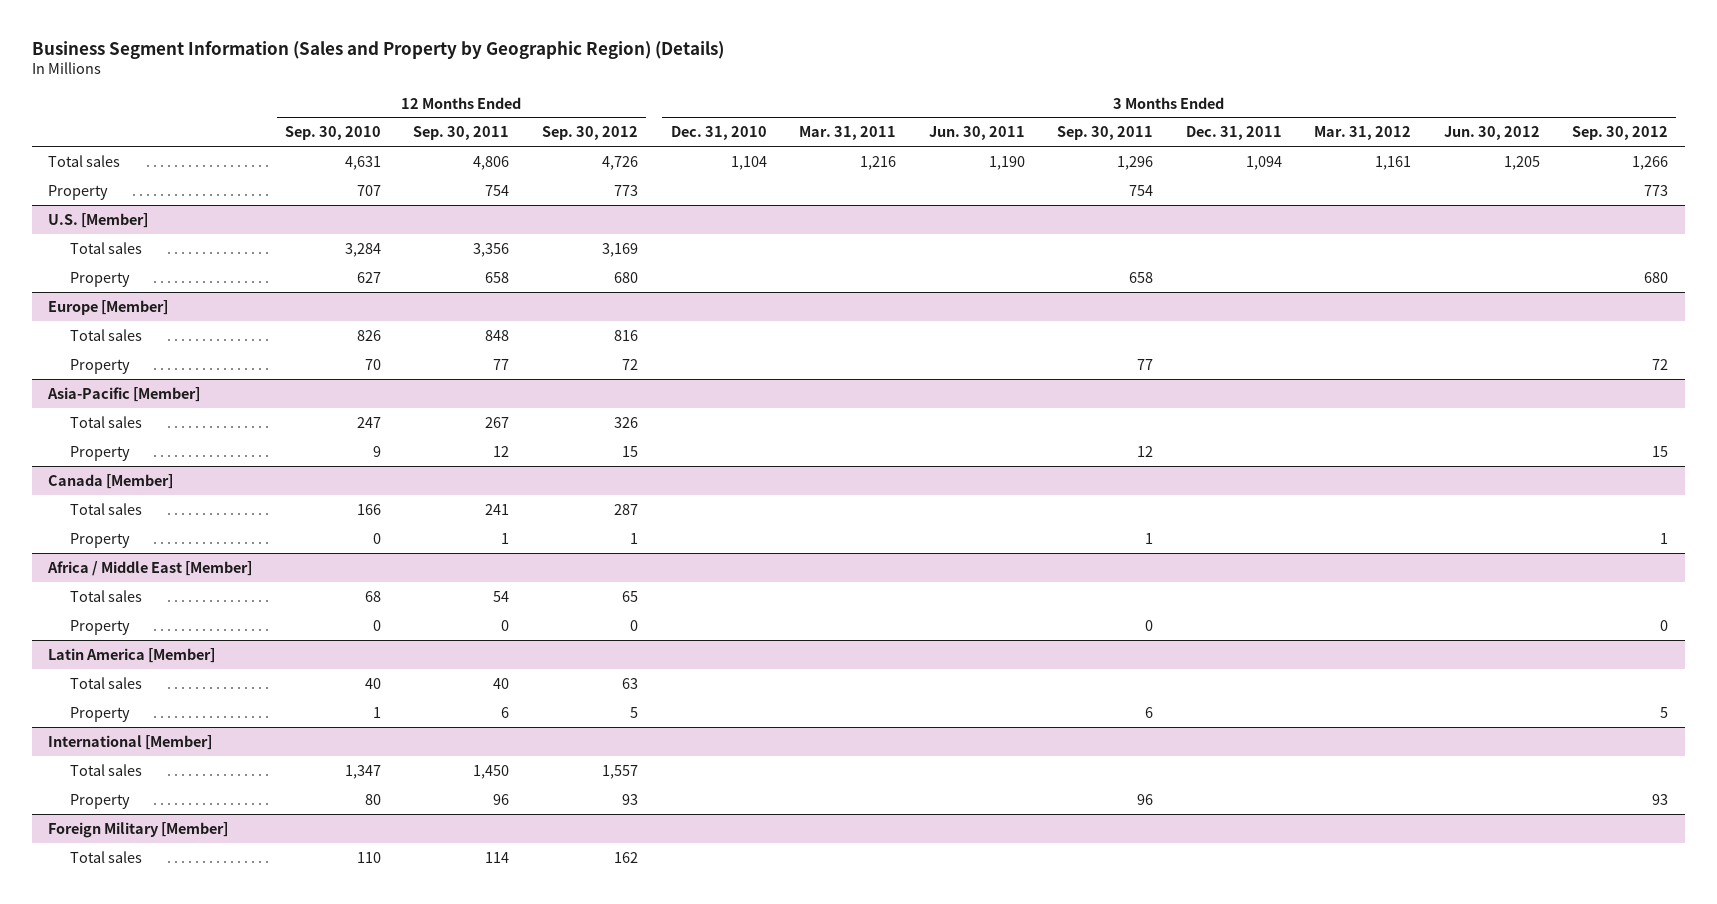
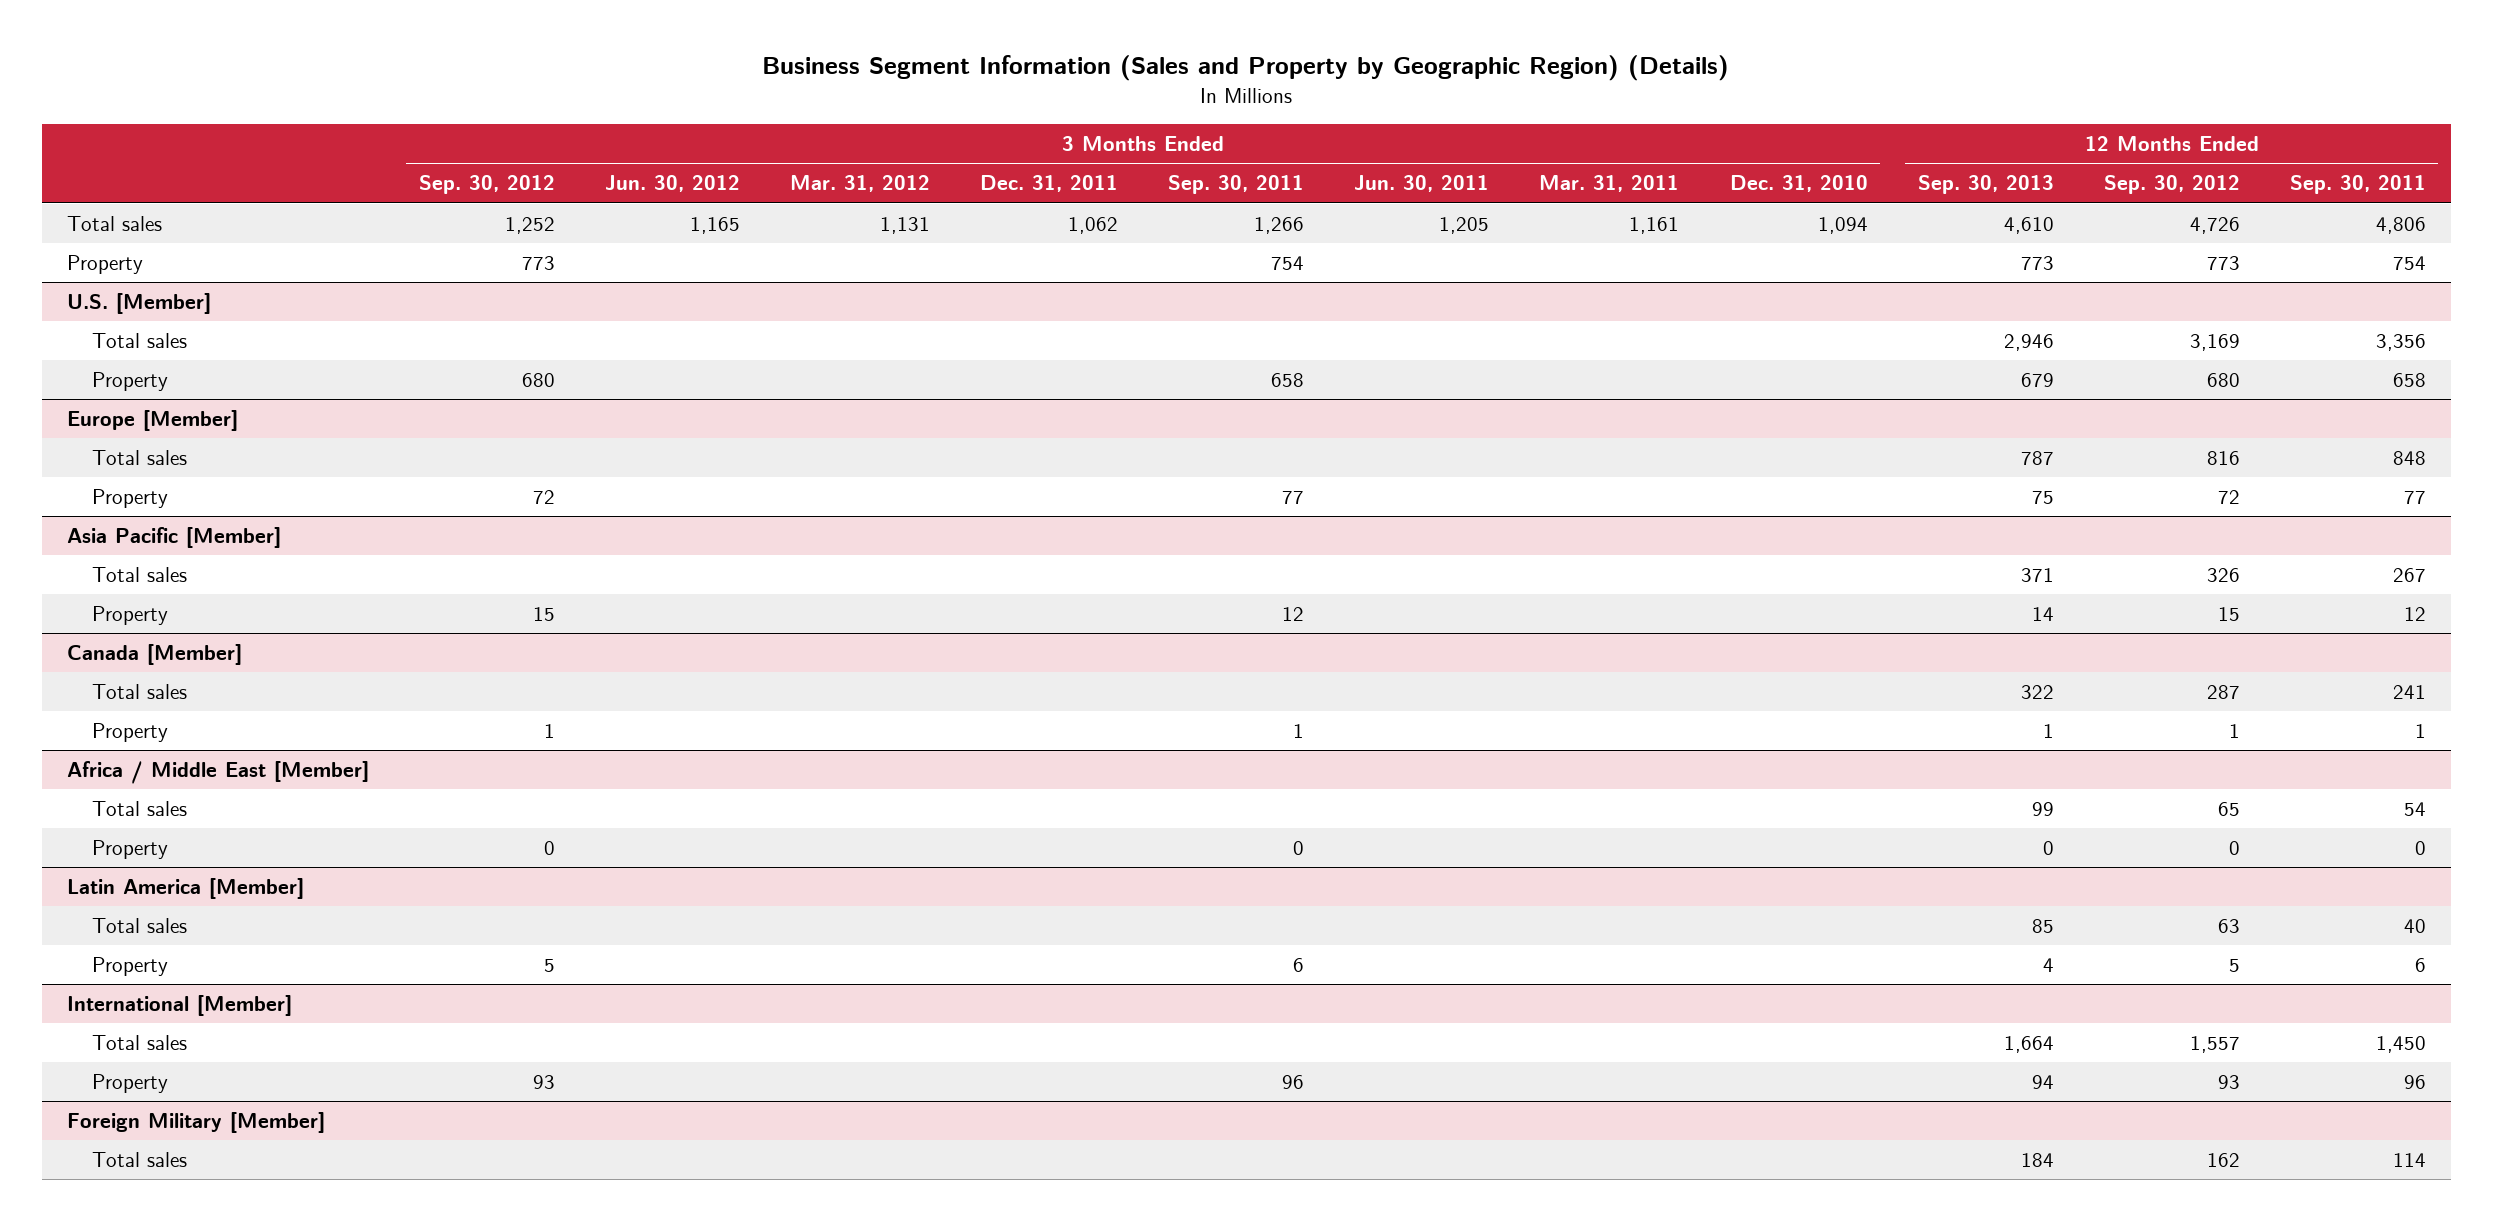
[284,126,381,141] Sep. 30, 2010 -> none
none -> [1917,175,2054,195] Sep. 30, 2013
[730,155,767,170] 1,104 -> [1817,217,1868,235] 1,094
[860,155,897,170] 1,216 -> [1629,217,1680,235] 1,161
[988,155,1025,170] 1,190 -> [1439,217,1490,235] 1,205
[1117,155,1154,170] 1,296 -> [1254,217,1305,235] 1,266
[1245,155,1282,170] 1,094 -> [1068,217,1119,235] 1,062
[1375,155,1412,170] 1,161 -> [879,217,930,235] 1,131
[1503,155,1540,170] 1,205 -> [689,217,740,235] 1,165
[1632,155,1669,170] 1,266 -> [504,217,555,235] 1,252
[47,386,201,402] Asia-Pacific [Member] -> [66,527,281,549] Asia Pacific [Member]

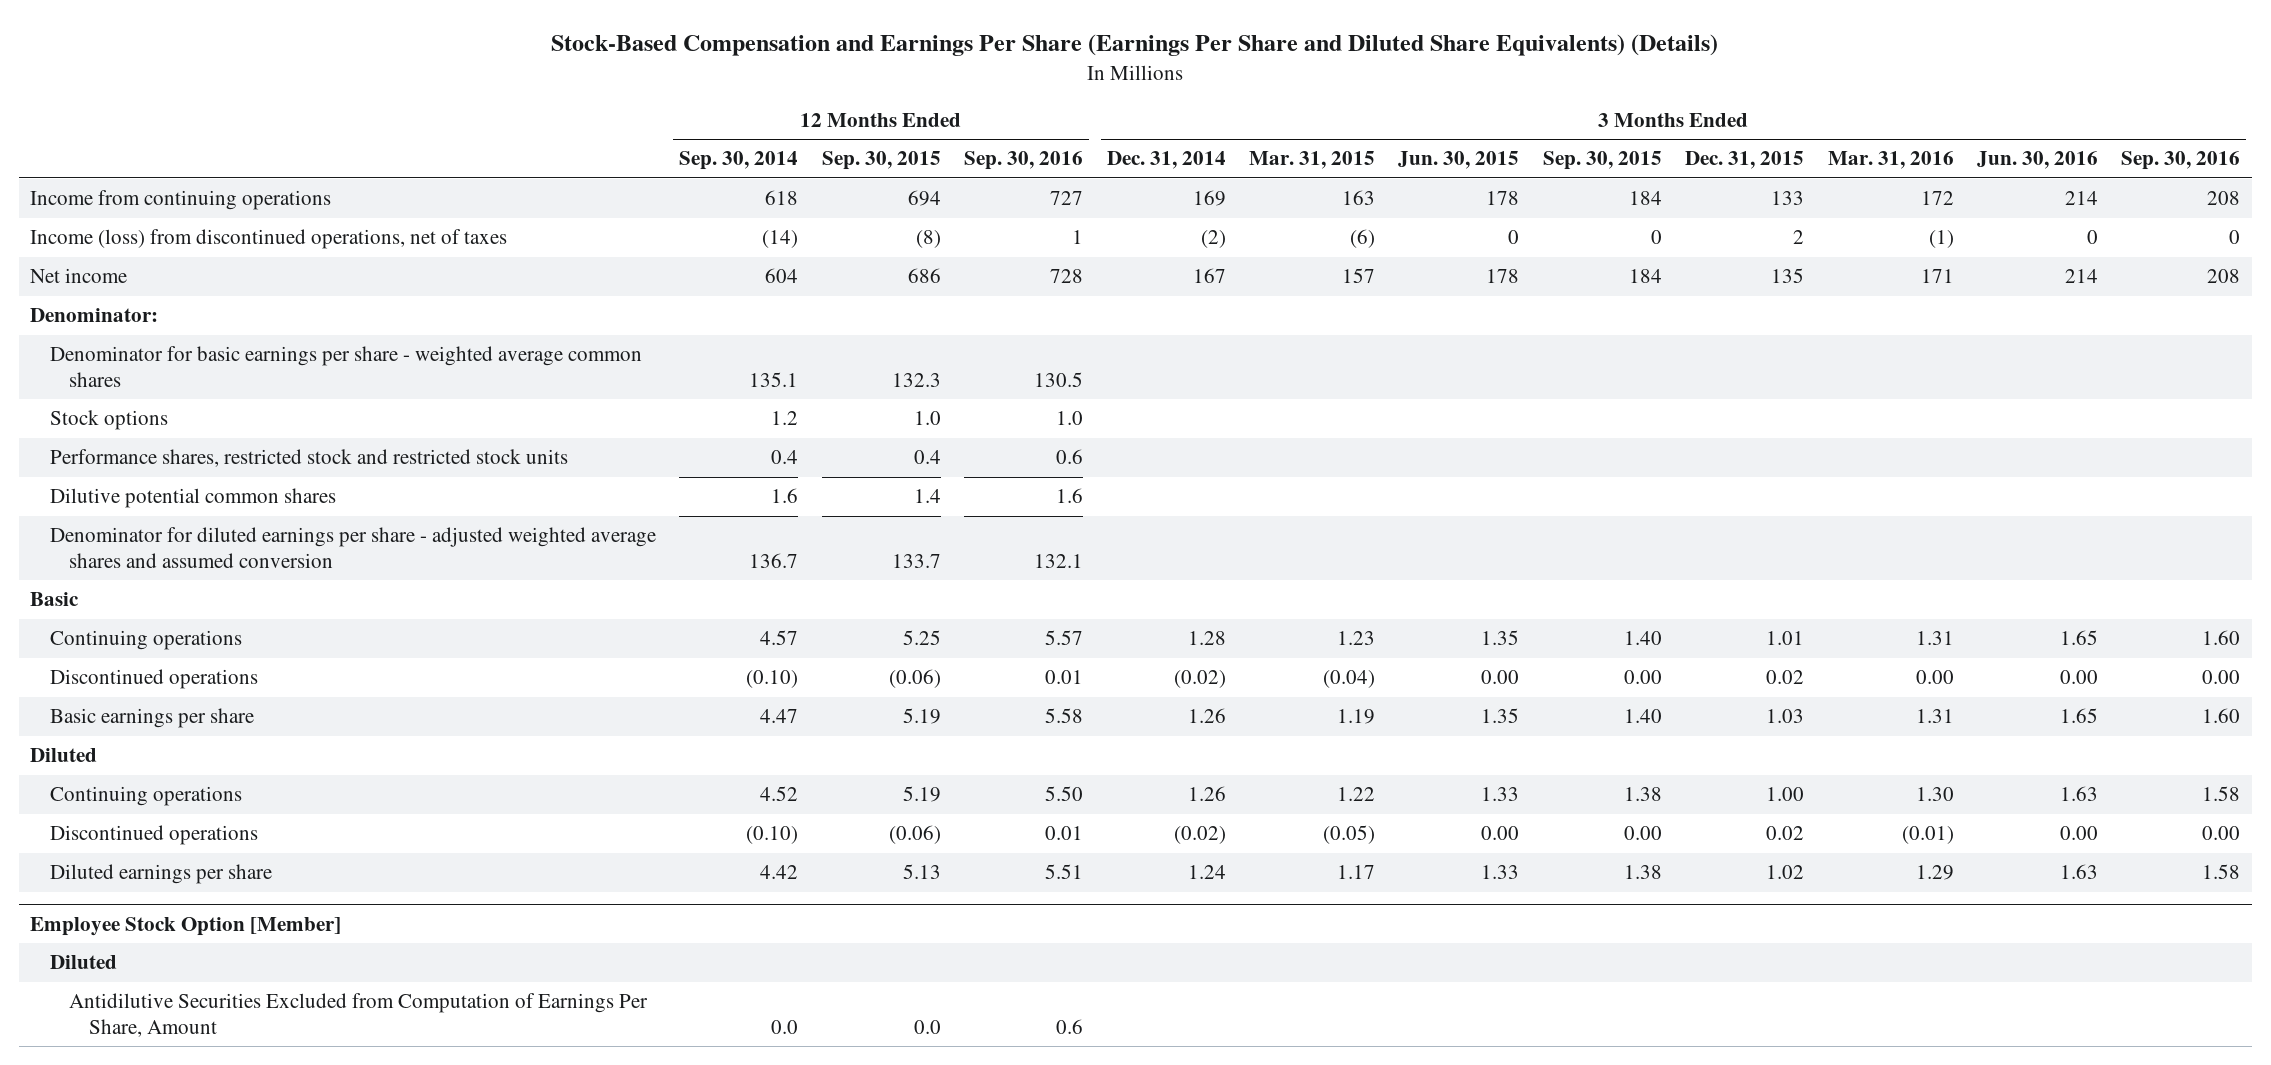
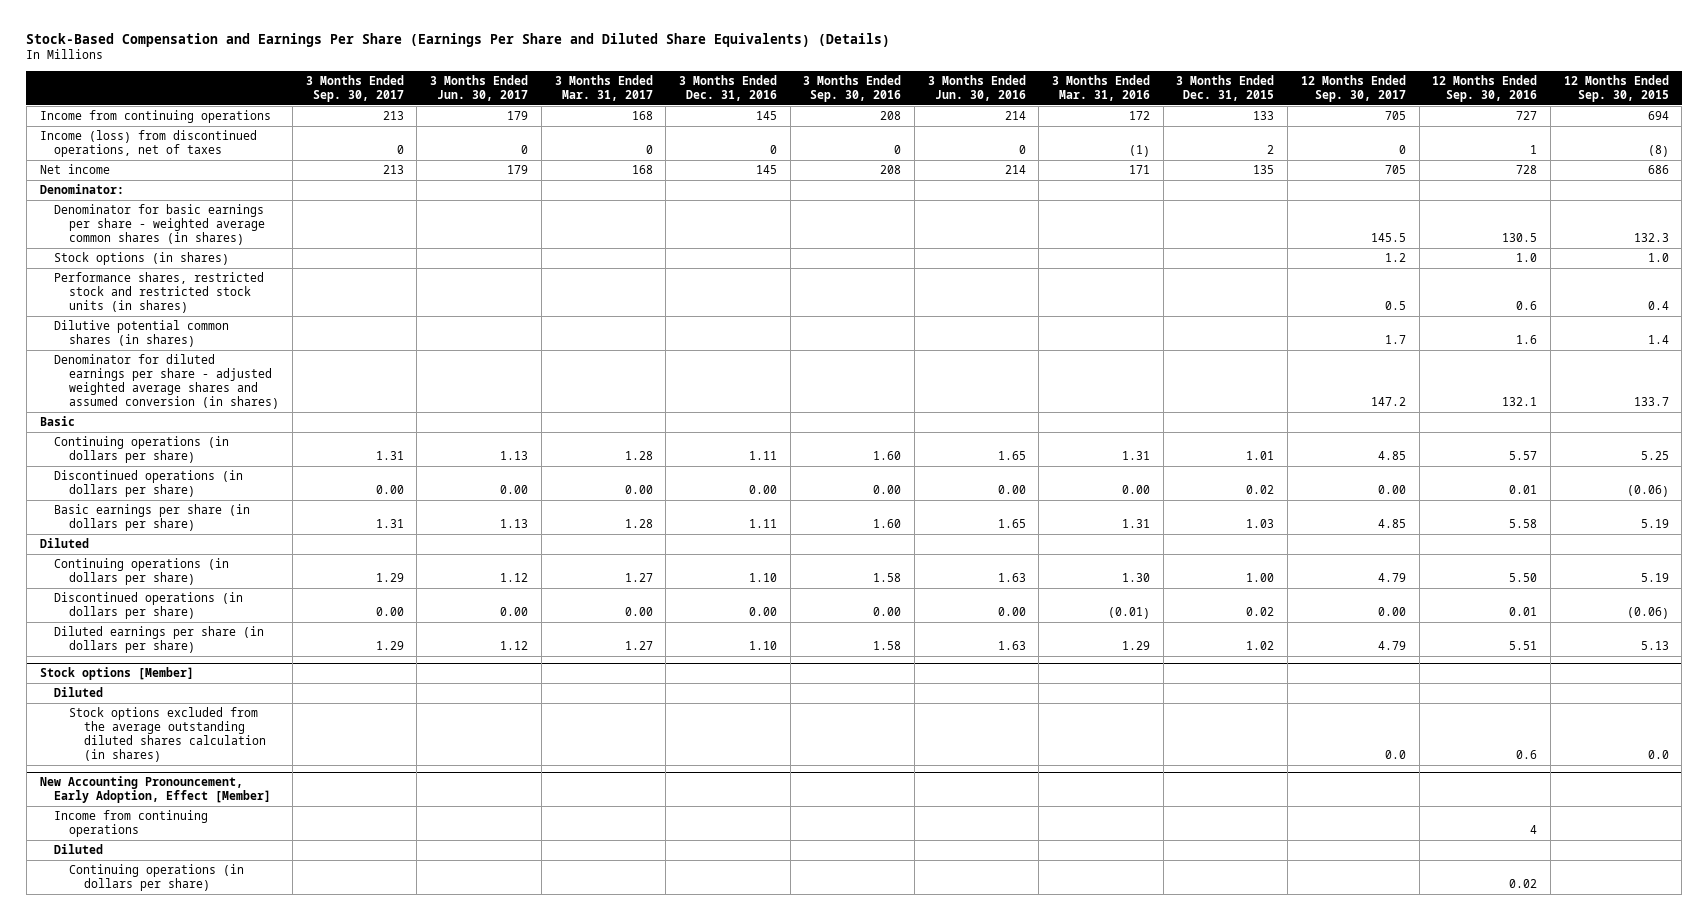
[679,151,799,171] Sep. 30, 2014 -> none
[1106,151,1226,170] Dec. 31, 2014 -> none
[1248,151,1375,170] Mar. 31, 2015 -> none
[1398,151,1520,170] Jun. 30, 2015 -> none
[1542,151,1662,171] Sep. 30, 2015 -> none
none -> [305,74,404,102] 3 Months Ended Sep. 30, 2017
none -> [430,74,529,101] 3 Months Ended Jun. 30, 2017
none -> [554,74,653,101] 3 Months Ended Mar. 31, 2017
none -> [678,74,777,101] 3 Months Ended Dec. 31, 2016
none -> [1300,74,1406,102] 12 Months Ended Sep. 30, 2017
[49,346,642,387] Denominator for basic earnings per share - weighted average common shares -> [54,204,266,246] Denominator for basic earnings per share - weighted average common shares (in shares)
[49,410,168,431] Stock options -> [54,252,230,266] Stock options (in shares)
[49,449,568,468] Performance shares, restricted stock and restricted stock units -> [54,272,265,314] Performance shares, restricted stock and restricted stock units (in shares)
[49,488,336,509] Dilutive potential common shares -> [54,320,230,348] Dilutive potential common shares (in shares)
[49,527,656,568] Denominator for diluted earnings per share - adjusted weighted average shares and assumed conversion -> [54,354,280,410] Denominator for diluted earnings per share - adjusted weighted average shares and assumed conversion (in shares)
[49,630,242,651] Continuing operations -> [54,436,230,464] Continuing operations (in dollars per share)
[49,669,258,690] Discontinued operations -> [54,470,244,498] Discontinued operations (in dollars per share)
[49,708,254,729] Basic earnings per share -> [54,504,251,532] Basic earnings per share (in dollars per share)
[49,786,242,807] Continuing operations -> [54,558,230,586] Continuing operations (in dollars per share)
[49,825,258,846] Discontinued operations -> [54,592,244,620] Discontinued operations (in dollars per share)
[49,864,272,885] Diluted earnings per share -> [54,626,265,654] Diluted earnings per share (in dollars per share)
[30,917,342,937] Employee Stock Option [Member] -> [39,667,194,681] Stock options [Member]
[69,993,649,1037] Antidilutive Securities Excluded from Computation of Earnings Per Share, Amount -> [69,707,267,763] Stock options excluded from the average outstanding diluted shares calculation (in shares)
none -> [39,776,272,804] New Accounting Pronouncement, Early Adoption, Effect [Member]
none -> [54,810,209,838] Income from continuing operations
none -> [54,844,104,855] Diluted
none -> [69,864,245,892] Continuing operations (in dollars per share)

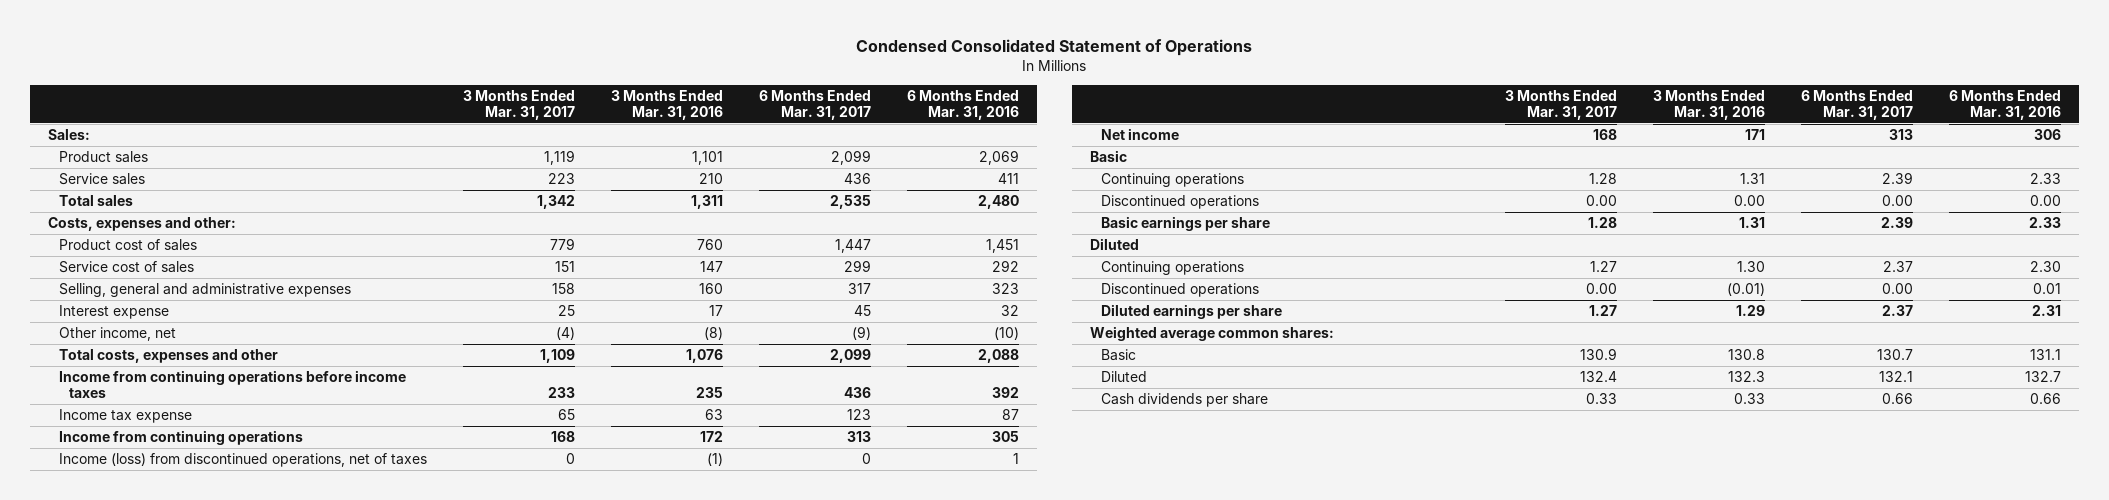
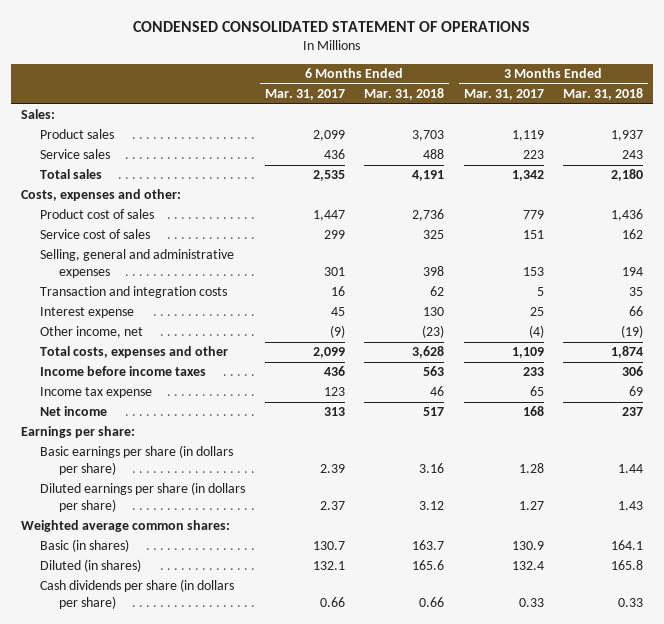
[856,38,1253,56] Condensed Consolidated Statement of Operations -> [132,20,530,32] CONDENSED CONSOLIDATED STATEMENT OF OPERATIONS
[610,89,723,121] 3 Months Ended Mar. 31, 2016 -> none
[906,89,1019,121] 6 Months Ended Mar. 31, 2016 -> none
none -> [364,87,445,100] Mar. 31, 2018
none -> [563,87,644,100] Mar. 31, 2018
[551,282,575,294] 158 -> [522,266,544,276] 153
[847,282,871,294] 317 -> [323,266,345,276] 301
none -> [40,286,228,299] Transaction and integration costs
[58,369,406,399] Income from continuing operations before income taxes -> [40,366,207,377] Income before income taxes
[58,429,303,445] Income from continuing operations -> none
[58,452,427,467] Income (loss) from discontinued operations, net of taxes -> none
[1090,149,1128,162] Basic -> none
[1100,172,1244,187] Continuing operations -> none
[1100,194,1259,209] Discontinued operations -> none
[1090,237,1140,250] Diluted -> none
[1100,260,1244,275] Continuing operations -> none
[1100,282,1259,297] Discontinued operations -> none
none -> [20,426,135,439] Earnings per share:
[1100,215,1270,231] Basic earnings per share -> [40,445,234,475] Basic earnings per share (in dollars per share)
[1100,303,1282,319] Diluted earnings per share -> [40,482,246,512] Diluted earnings per share (in dollars per share)
[1100,348,1136,361] Basic -> [40,539,130,553] Basic (in shares)
[1100,370,1147,382] Diluted -> [40,559,142,573] Diluted (in shares)
[1100,392,1268,407] Cash dividends per share -> [40,579,235,609] Cash dividends per share (in dollars per share)

